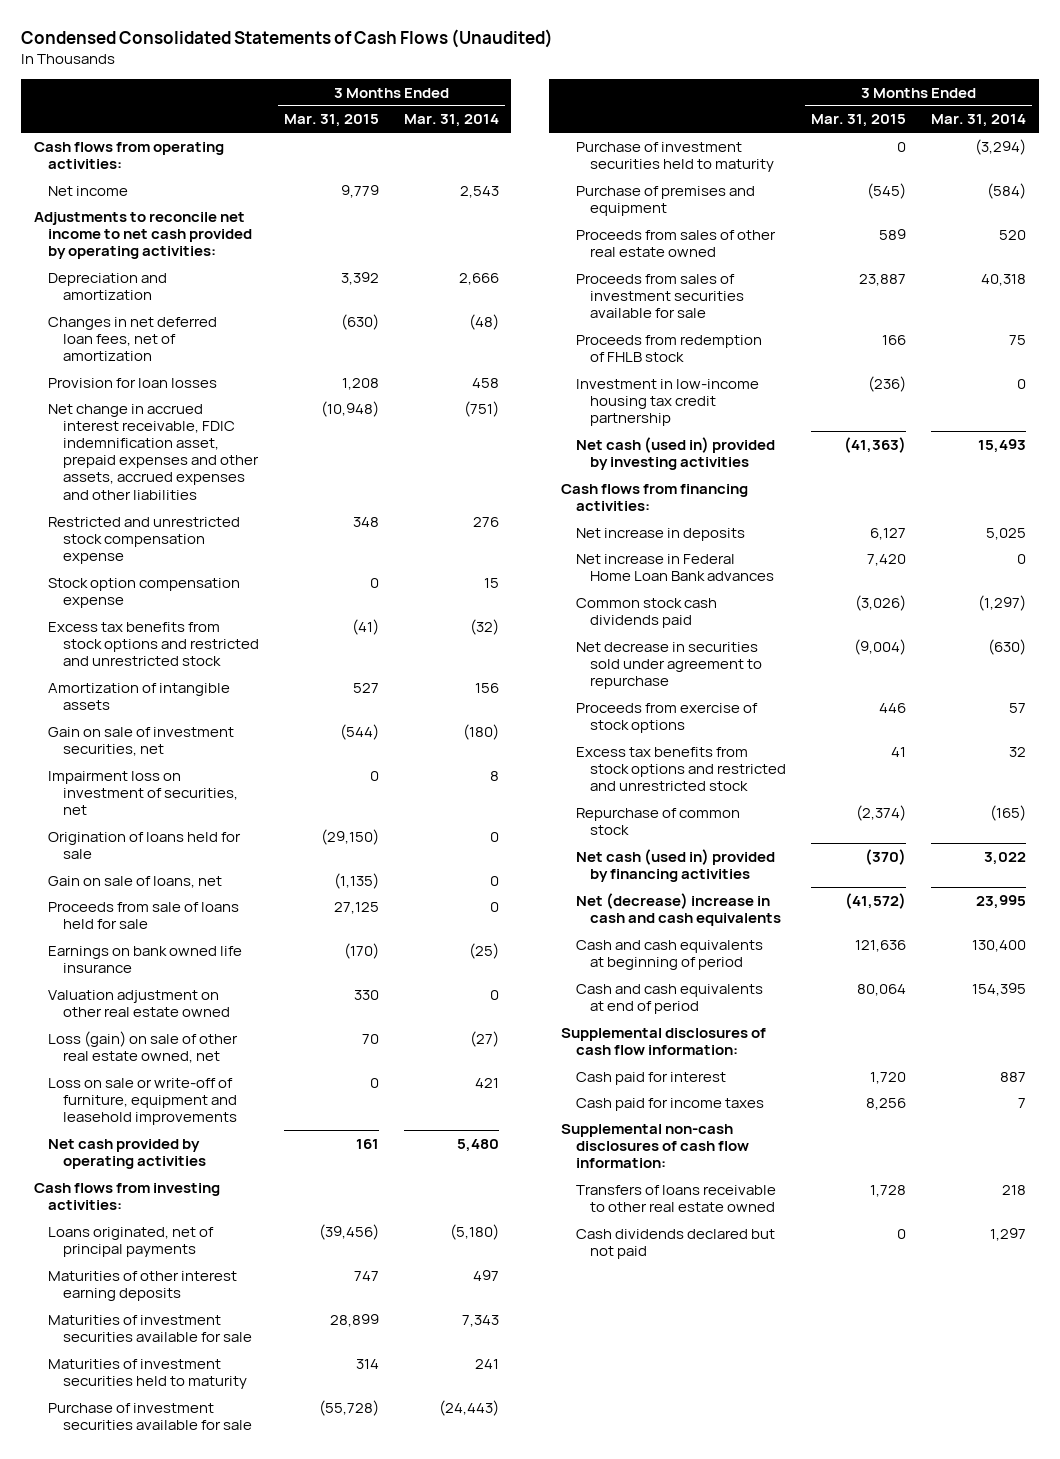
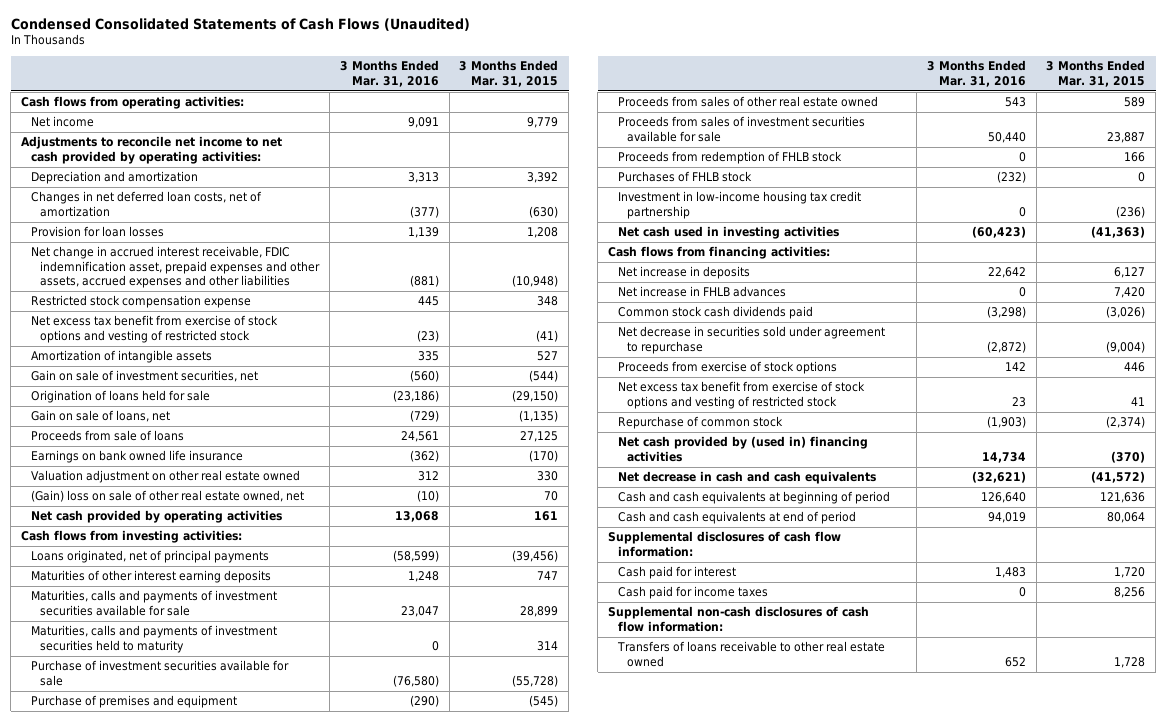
[403,114,499,128] Mar. 31, 2014 -> none
none -> [339,60,439,87] 3 Months Ended Mar. 31, 2016
[48,316,218,362] Changes in net deferred loan fees, net of amortization -> [30,191,262,217] Changes in net deferred loan costs, net of amortization
[48,577,241,608] Stock option compensation expense -> none
[48,516,241,565] Restricted and unrestricted stock compensation expense -> [30,295,251,309] Restricted stock compensation expense
[48,621,260,667] Excess tax benefits from stock options and restricted and unrestricted stock -> [30,315,278,343] Net excess tax benefit from exercise of stock options and vesting of restricted stock
[48,770,239,816] Impairment loss on investment of securities, net -> none
[48,901,240,929] Proceeds from sale of loans held for sale -> [30,430,184,442] Proceeds from sale of loans
[48,1077,238,1126] Loss on sale or write-off of furniture, equipment and leasehold improvements -> none
[48,1030,239,1063] Loss (gain) on sale of other real estate owned, net -> [30,490,304,503] (Gain) loss on sale of other real estate owned, net
[48,1314,253,1342] Maturities of investment securities available for sale -> [30,590,277,616] Maturities, calls and payments of investment securities available for sale
[48,1358,248,1389] Maturities of investment securities held to maturity -> [30,625,277,653] Maturities, calls and payments of investment securities held to maturity
[575,141,775,172] Purchase of investment securities held to maturity -> none
none -> [617,171,752,183] Purchases of FHLB stock
[575,436,775,470] Net cash (used in) provided by investing activities -> [617,226,839,240] Net cash used in investing activities
[575,553,775,581] Net increase in Federal Home Loan Bank advances -> [617,286,786,298] Net increase in FHLB advances
[575,746,787,792] Excess tax benefits from stock options and restricted and unrestricted stock -> [617,381,865,409] Net excess tax benefit from exercise of stock options and vesting of restricted stock
[575,848,775,882] Net cash (used in) provided by financing activities -> [617,436,868,462] Net cash provided by (used in) financing activities
[575,892,782,926] Net (decrease) increase in cash and cash equivalents -> [617,471,876,485] Net decrease in cash and cash equivalents
[575,1228,775,1259] Cash dividends declared but not paid -> none

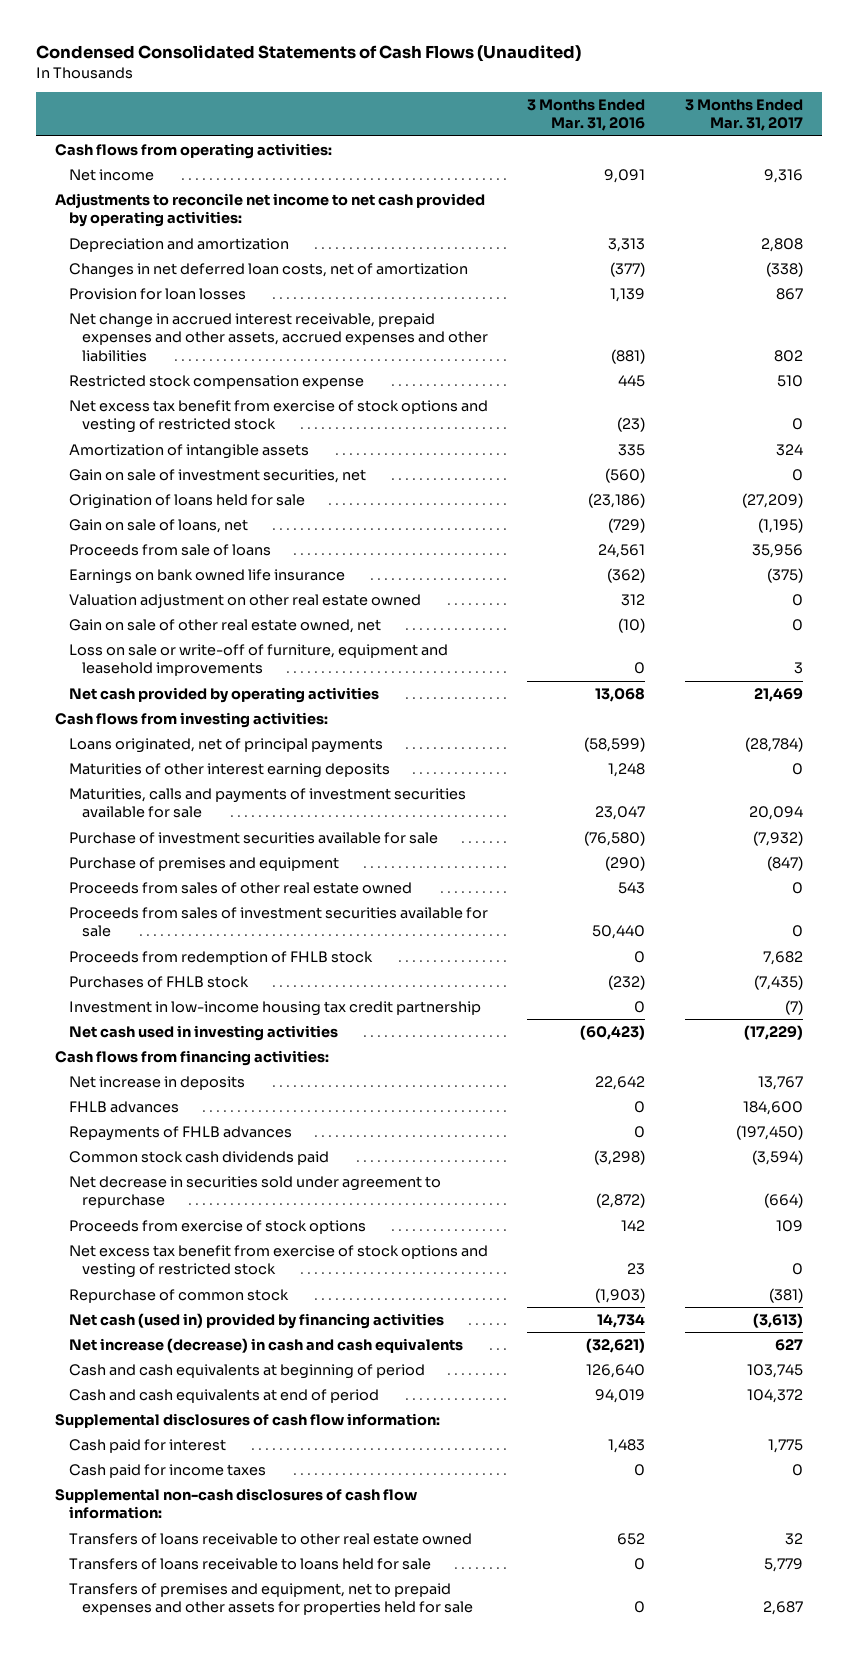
[459,60,559,87] 3 Months Ended Mar. 31, 2015 -> none
none -> [684,98,803,132] 3 Months Ended Mar. 31, 2017
[30,246,321,289] Net change in accrued interest receivable, FDIC indemnification asset, prepaid expenses and other assets, accrued expenses and other liabilities -> [68,312,488,362] Net change in accrued interest receivable, prepaid expenses and other assets, accrued expenses and other liabilities
[30,490,304,503] (Gain) loss on sale of other real estate owned, net -> [68,618,381,633] Gain on sale of other real estate owned, net
none -> [68,643,448,677] Loss on sale or write-off of furniture, equipment and leasehold improvements
[30,625,277,653] Maturities, calls and payments of investment securities held to maturity -> none
[617,286,786,298] Net increase in FHLB advances -> [68,1100,179,1113] FHLB advances
none -> [68,1125,292,1141] Repayments of FHLB advances
[617,436,868,462] Net cash provided by (used in) financing activities -> [68,1312,444,1329] Net cash (used in) provided by financing activities
[617,471,876,485] Net decrease in cash and cash equivalents -> [68,1337,463,1353] Net increase (decrease) in cash and cash equivalents
none -> [68,1557,431,1570] Transfers of loans receivable to loans held for sale
none -> [68,1582,473,1616] Transfers of premises and equipment, net to prepaid expenses and other assets for properties held for sale

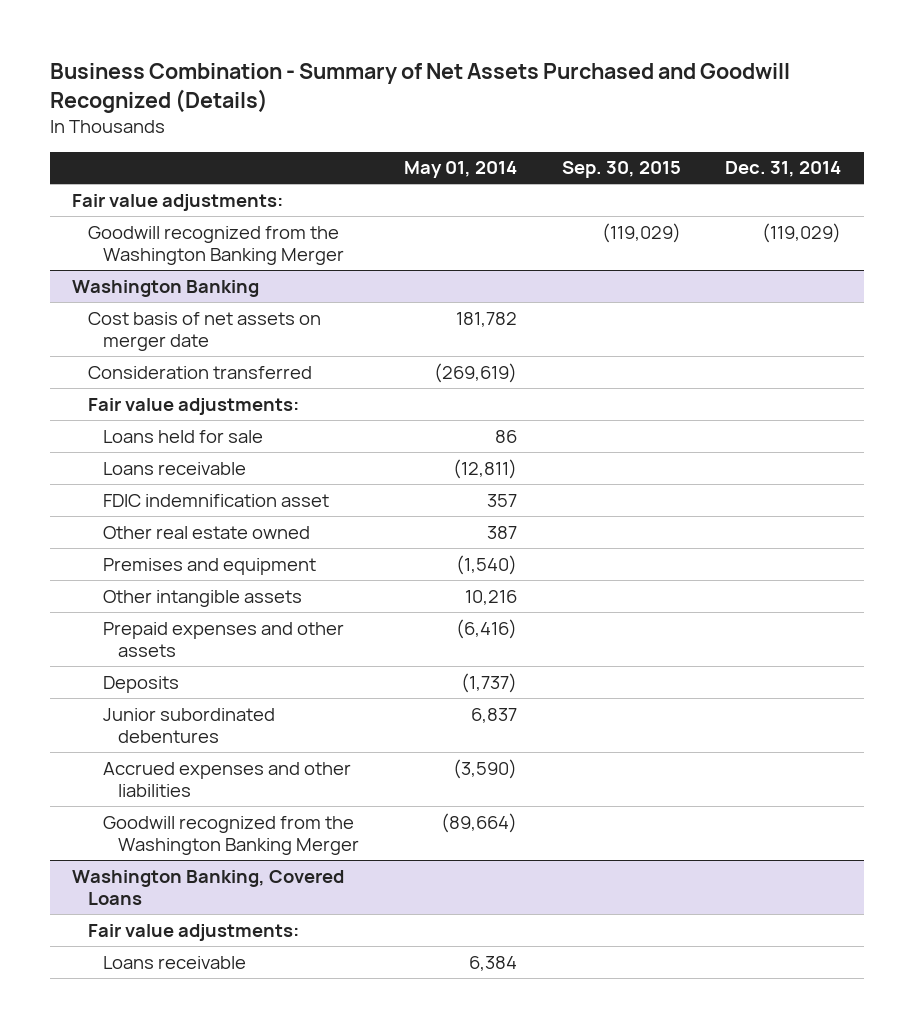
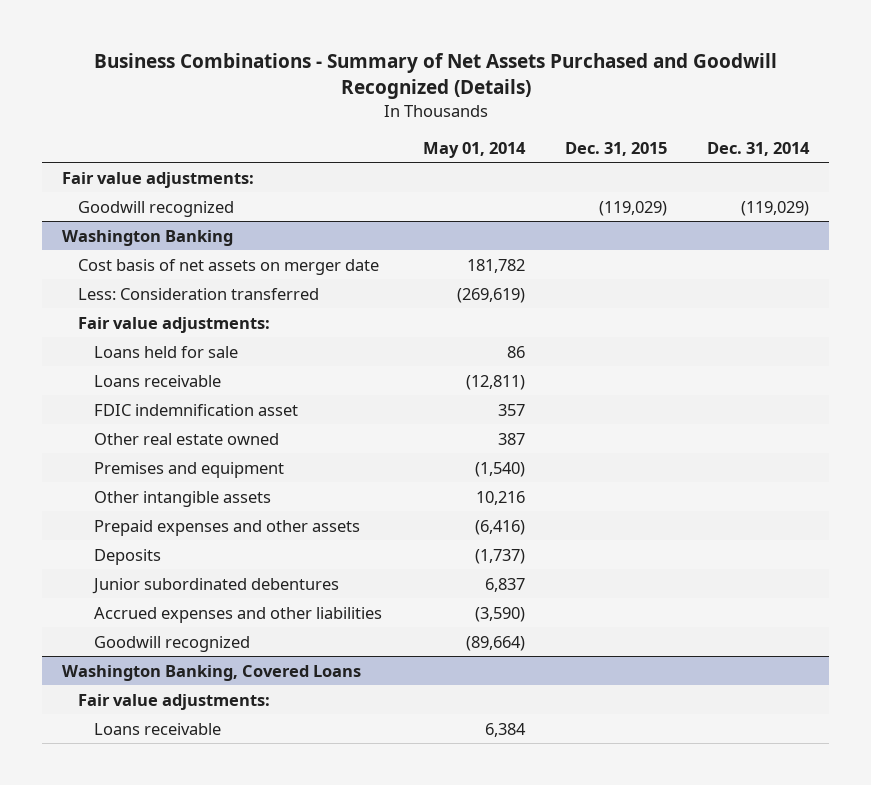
[50,62,791,113] Business Combination - Summary of Net Assets Purchased and Goodwill Recognized (Details) -> [93,53,777,100] Business Combinations - Summary of Net Assets Purchased and Goodwill Recognized (Details)
[561,161,681,179] Sep. 30, 2015 -> none
none -> [564,141,667,156] Dec. 31, 2015
[87,225,345,266] Goodwill recognized from the Washington Banking Merger -> [78,200,235,217] Goodwill recognized
[87,365,312,379] Consideration transferred -> [78,287,320,300] Less: Consideration transferred
[103,815,360,856] Goodwill recognized from the Washington Banking Merger -> [94,635,251,652] Goodwill recognized

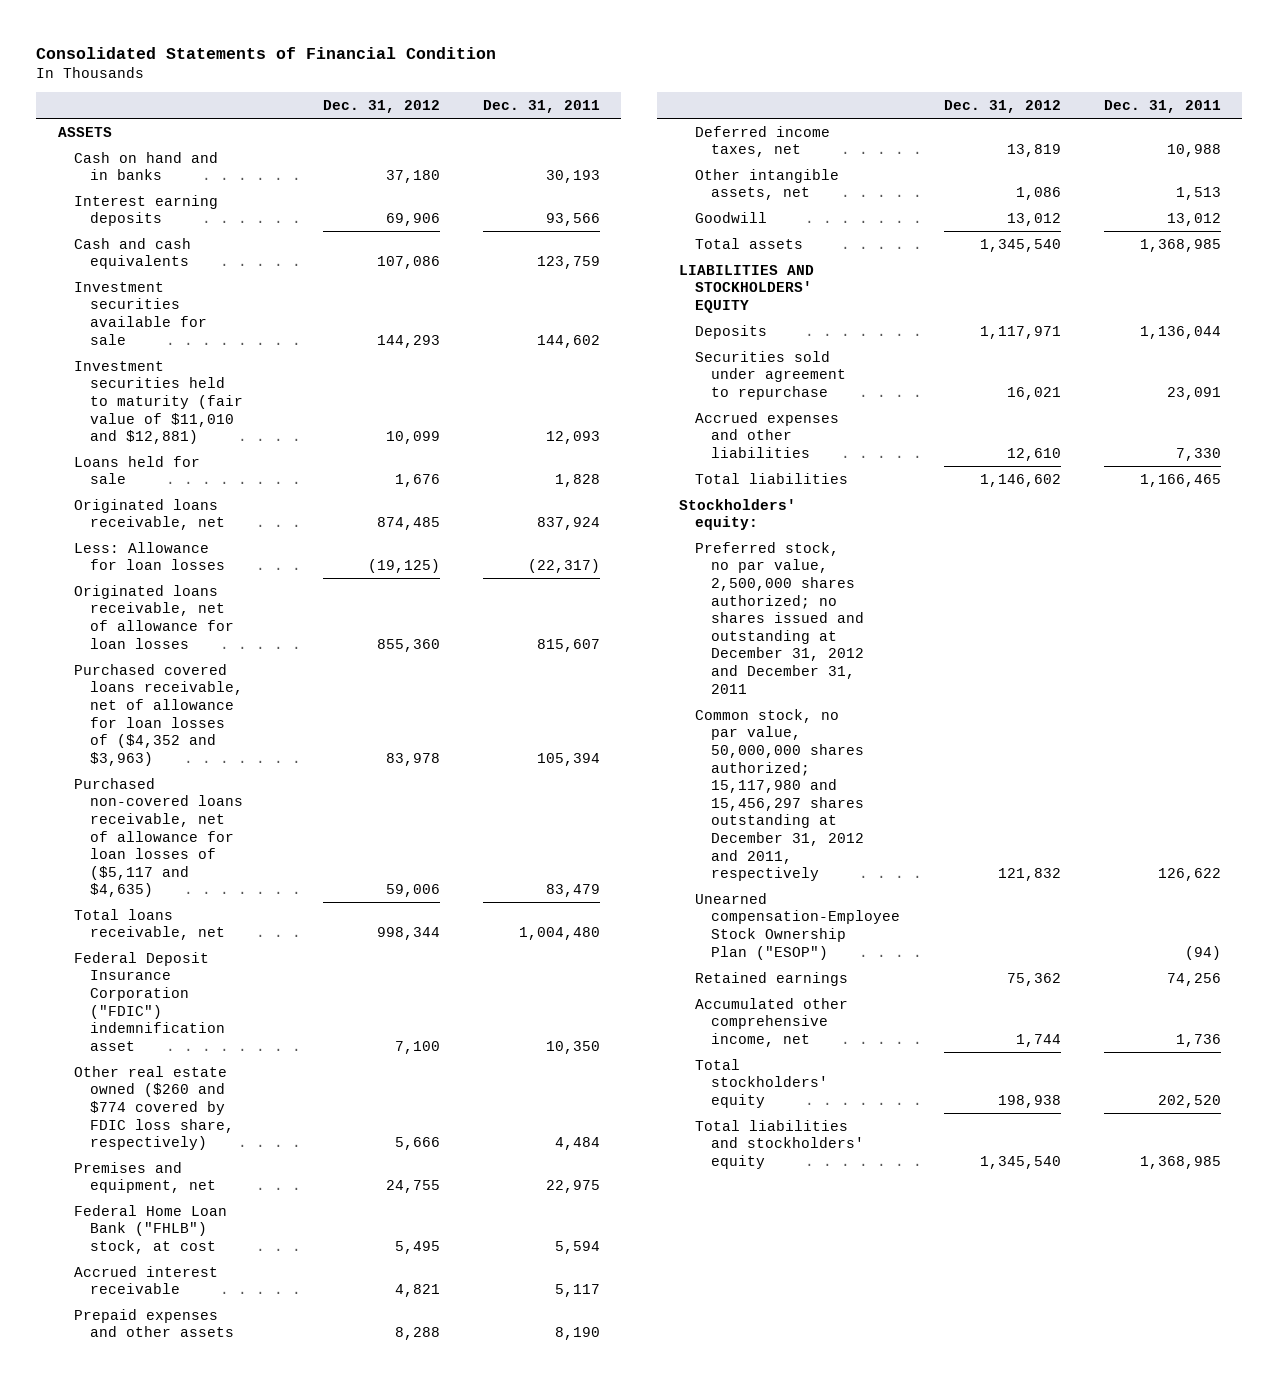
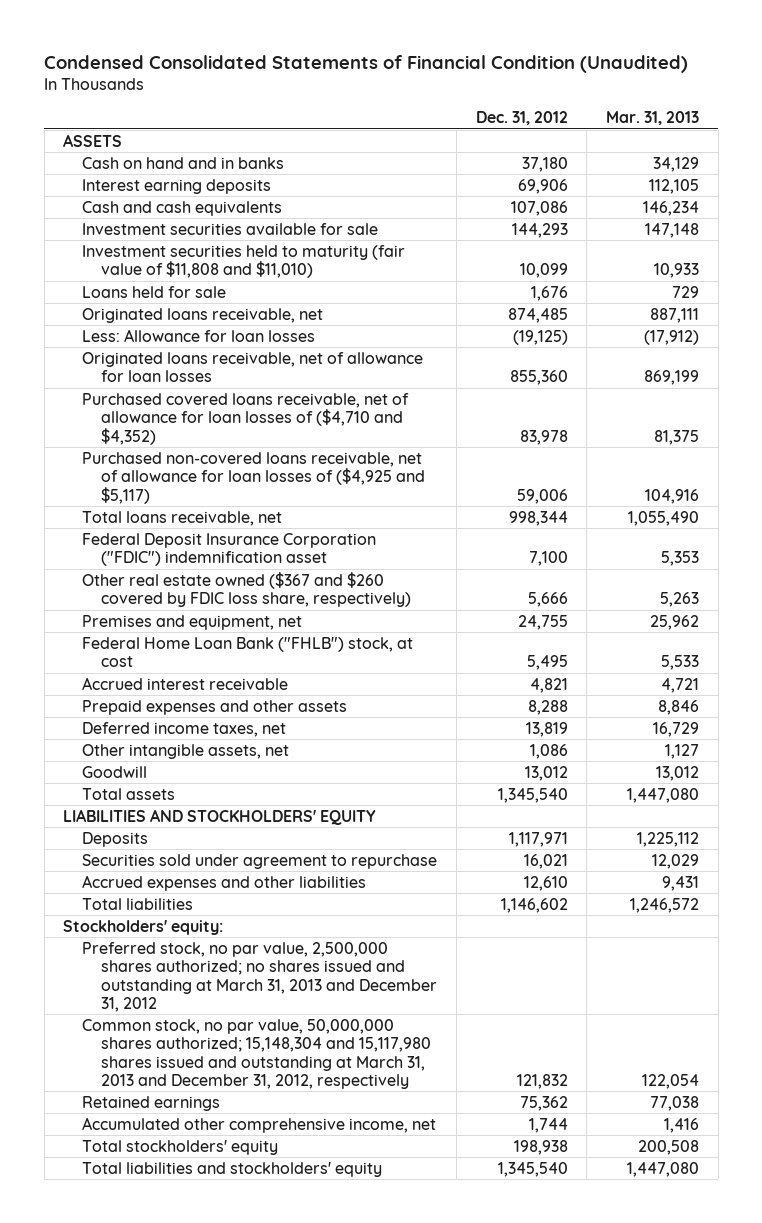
[36,46,497,59] Consolidated Statements of Financial Condition -> [44,54,689,73] Condensed Consolidated Statements of Financial Condition (Unaudited)
[482,100,600,114] Dec. 31, 2011 -> none
none -> [605,111,699,126] Mar. 31, 2013
[74,360,244,445] Investment securities held to maturity (fair value of $11,010 and $12,881) -> [82,244,406,279] Investment securities held to maturity (fair value of $11,808 and $11,010)
[74,663,244,766] Purchased covered loans receivable, net of allowance for loan losses of ($4,352 and $3,963) -> [82,392,410,445] Purchased covered loans receivable, net of allowance for loan losses of ($4,710 and $4,352)
[74,777,244,898] Purchased non-covered loans receivable, net of allowance for loan losses of ($5,117 and $4,635) -> [82,451,426,504] Purchased non-covered loans receivable, net of allowance for loan losses of ($4,925 and $5,117)
[74,1065,235,1151] Other real estate owned ($260 and $774 covered by FDIC loss share, respectively) -> [82,571,412,608] Other real estate owned ($367 and $260 covered by FDIC loss share, respectively)
[695,892,901,960] Unearned compensation-Employee Stock Ownership Plan ("ESOP") -> none
[695,541,865,694] Preferred stock, no par value, 2,500,000 shares authorized; no shares issued and outstanding at December 31, 2012 and December 31, 2011 -> [82,941,438,1013] Preferred stock, no par value, 2,500,000 shares authorized; no shares issued and outstanding at March 31, 2013 and December 31, 2012
[695,708,865,882] Common stock, no par value, 50,000,000 shares authorized; 15,117,980 and 15,456,297 shares outstanding at December 31, 2012 and 2011, respectively -> [82,1018,432,1090] Common stock, no par value, 50,000,000 shares authorized; 15,148,304 and 15,117,980 shares issued and outstanding at March 31, 2013 and December 31, 2012, respectively

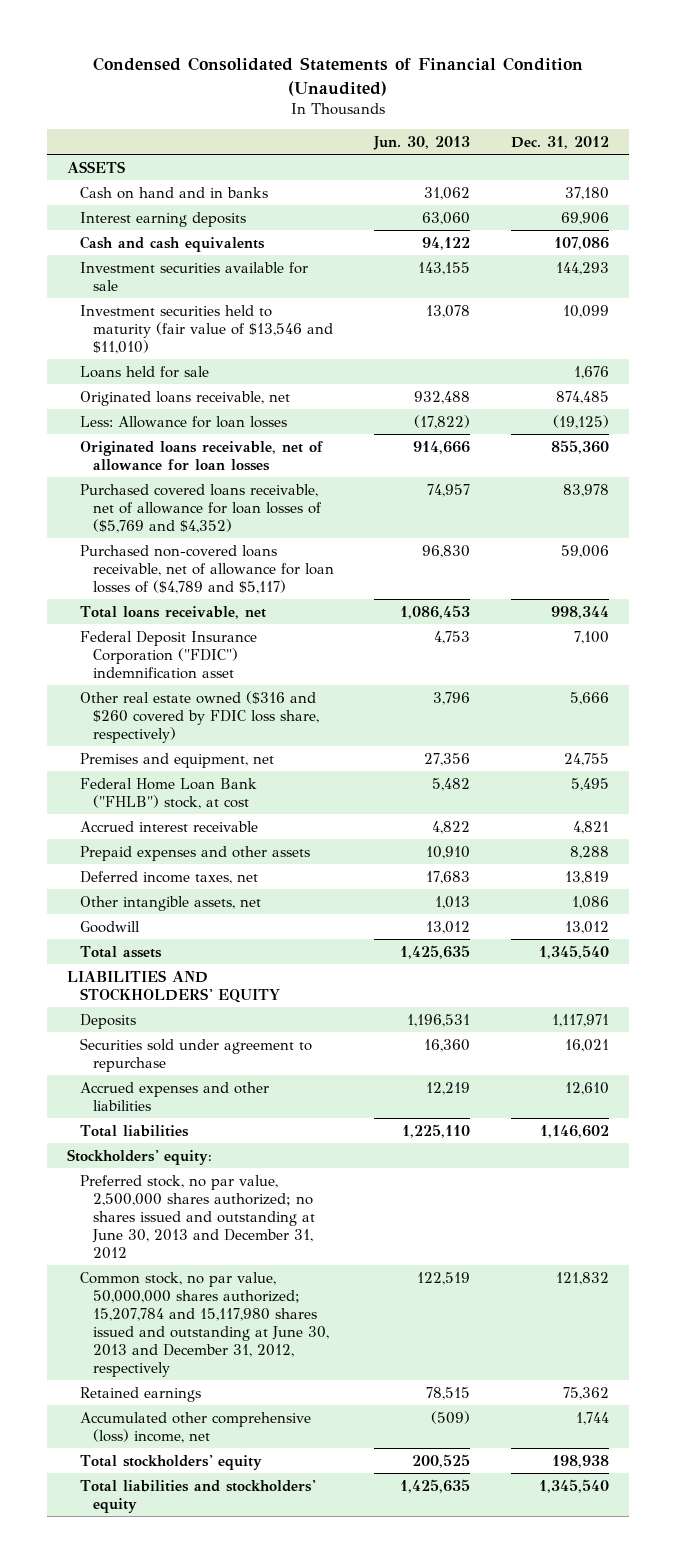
[605,111,699,126] Mar. 31, 2013 -> none
none -> [373,135,471,150] Jun. 30, 2013
[82,244,406,279] Investment securities held to maturity (fair value of $11,808 and $11,010) -> [79,304,333,354] Investment securities held to maturity (fair value of $13,546 and $11,010)
[82,392,410,445] Purchased covered loans receivable, net of allowance for loan losses of ($4,710 and $4,352) -> [79,483,322,533] Purchased covered loans receivable, net of allowance for loan losses of ($5,769 and $4,352)
[82,451,426,504] Purchased non-covered loans receivable, net of allowance for loan losses of ($4,925 and $5,117) -> [79,544,334,594] Purchased non-covered loans receivable, net of allowance for loan losses of ($4,789 and $5,117)
[82,571,412,608] Other real estate owned ($367 and $260 covered by FDIC loss share, respectively) -> [79,690,319,743] Other real estate owned ($316 and $260 covered by FDIC loss share, respectively)
[82,941,438,1013] Preferred stock, no par value, 2,500,000 shares authorized; no shares issued and outstanding at March 31, 2013 and December 31, 2012 -> [79,1174,315,1259] Preferred stock, no par value, 2,500,000 shares authorized; no shares issued and outstanding at June 30, 2013 and December 31, 2012
[82,1018,432,1090] Common stock, no par value, 50,000,000 shares authorized; 15,148,304 and 15,117,980 shares issued and outstanding at March 31, 2013 and December 31, 2012, respectively -> [79,1271,329,1377] Common stock, no par value, 50,000,000 shares authorized; 15,207,784 and 15,117,980 shares issued and outstanding at June 30, 2013 and December 31, 2012, respectively
[82,1116,437,1133] Accumulated other comprehensive income, net -> [79,1411,311,1443] Accumulated other comprehensive (loss) income, net

